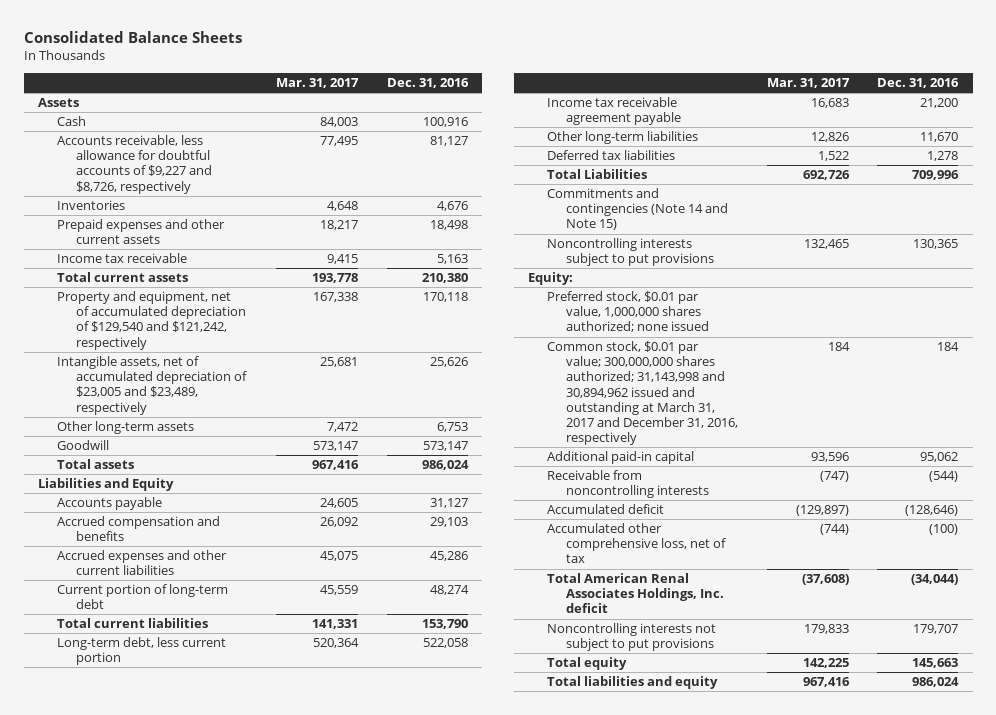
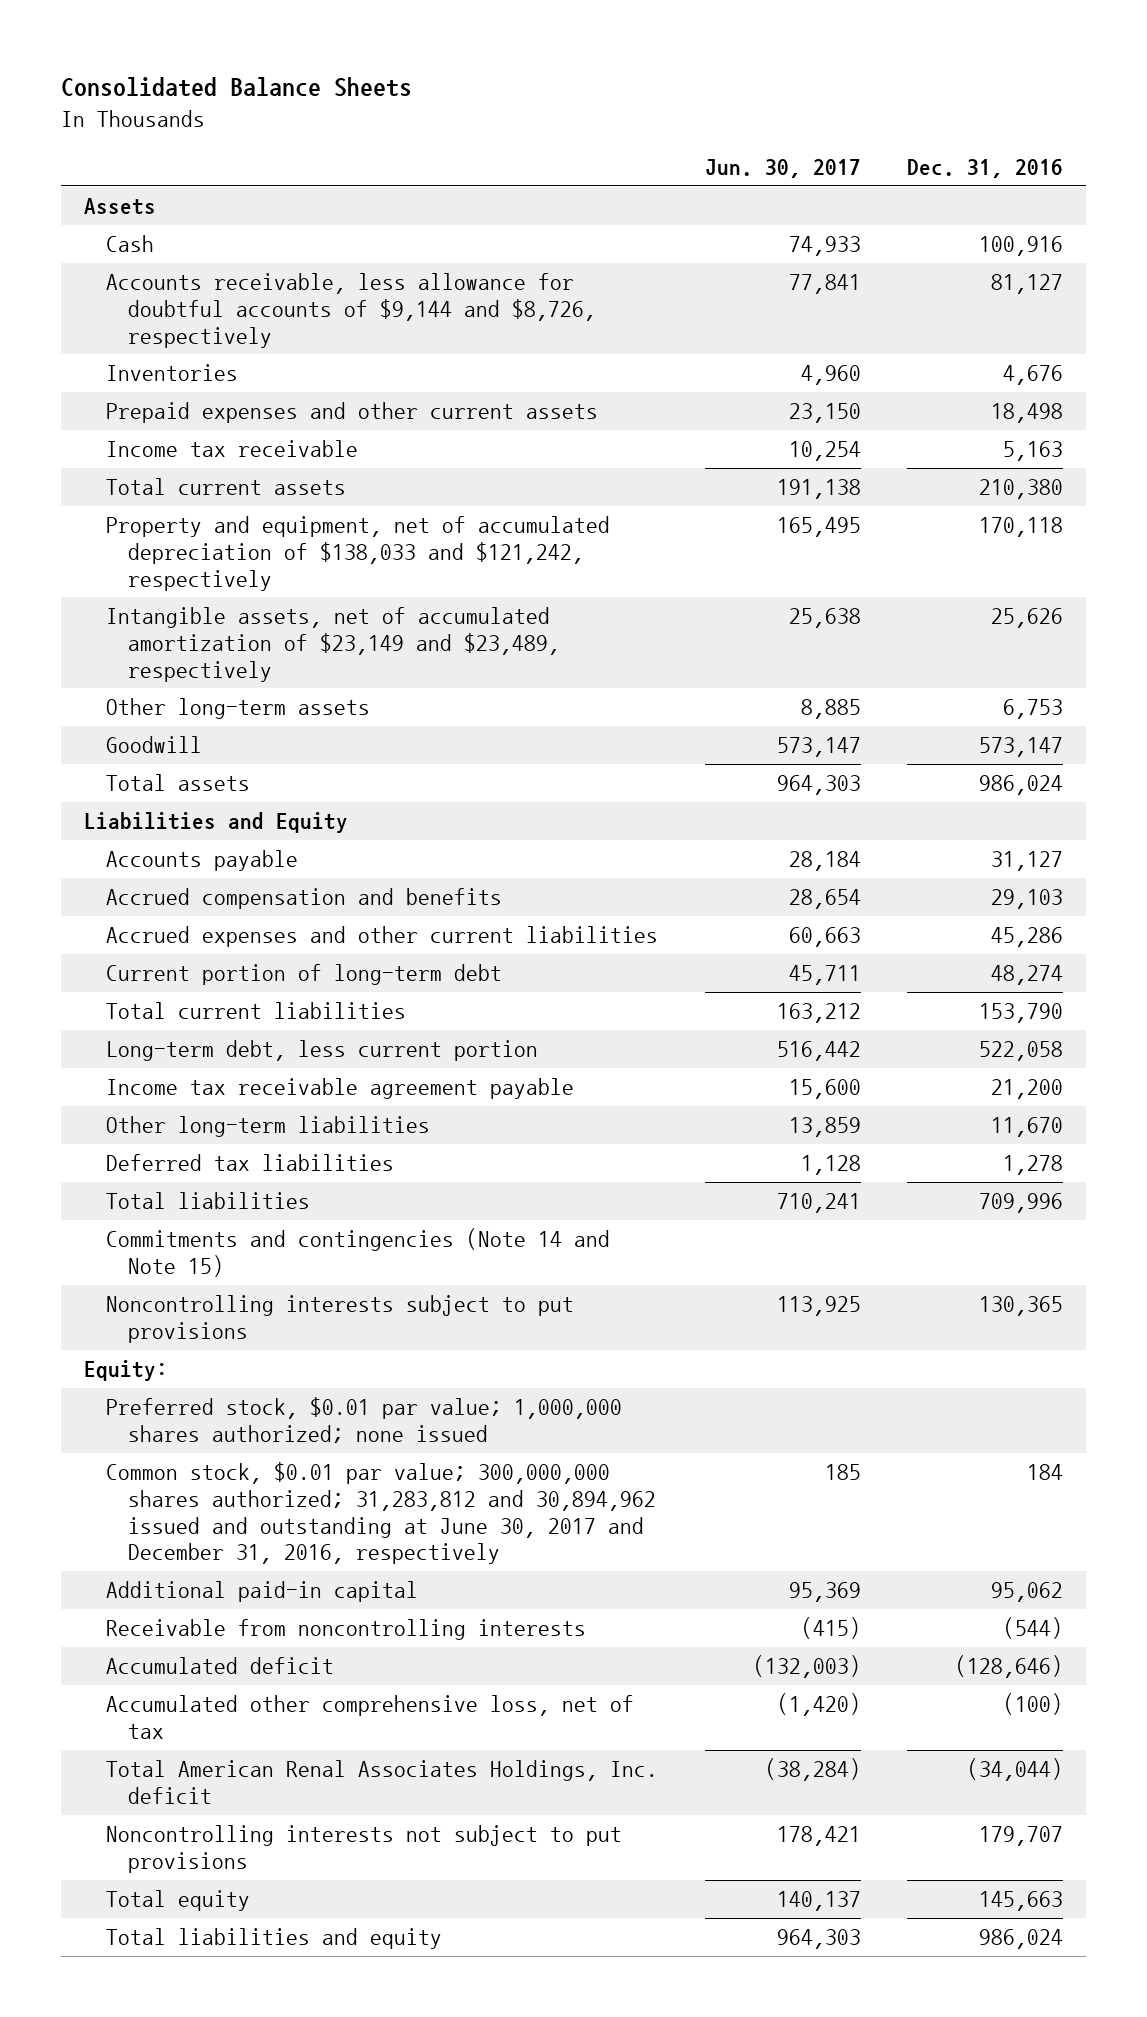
[276,78,360,89] Mar. 31, 2017 -> none
none -> [704,158,861,178] Jun. 30, 2017
[56,135,212,194] Accounts receivable, less allowance for doubtful accounts of $9,227 and $8,726, respectively -> [106,272,597,348] Accounts receivable, less allowance for doubtful accounts of $9,144 and $8,726, respectively
[56,291,246,350] Property and equipment, net of accumulated depreciation of $129,540 and $121,242, respectively -> [106,515,611,591] Property and equipment, net of accumulated depreciation of $138,033 and $121,242, respectively
[56,356,247,415] Intangible assets, net of accumulated depreciation of $23,005 and $23,489, respectively -> [106,606,561,682] Intangible assets, net of accumulated amortization of $23,149 and $23,489, respectively
[547,169,648,180] Total Liabilities -> [106,1191,311,1209] Total liabilities
[547,291,709,333] Preferred stock, $0.01 par value, 1,000,000 shares authorized; none issued -> [106,1396,623,1443] Preferred stock, $0.01 par value; 1,000,000 shares authorized; none issued
[547,341,738,446] Common stock, $0.01 par value; 300,000,000 shares authorized; 31,143,998 and 30,894,962 issued and outstanding at March 31, 2017 and December 31, 2016, respectively -> [106,1461,657,1565] Common stock, $0.01 par value; 300,000,000 shares authorized; 31,283,812 and 30,894,962 issued and outstanding at June 30, 2017 and December 31, 2016, respectively

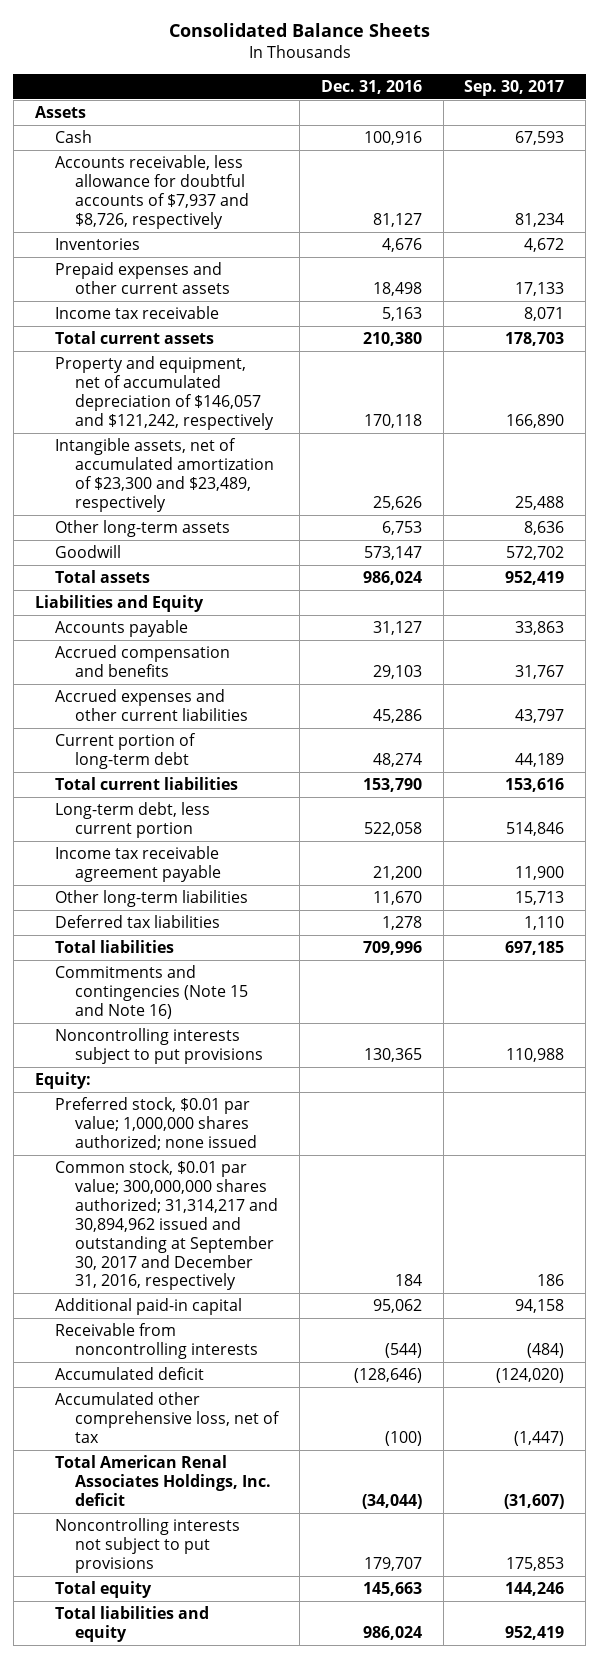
[704,158,861,178] Jun. 30, 2017 -> none
none -> [464,79,565,96] Sep. 30, 2017
[106,272,597,348] Accounts receivable, less allowance for doubtful accounts of $9,144 and $8,726, respectively -> [55,154,250,229] Accounts receivable, less allowance for doubtful accounts of $7,937 and $8,726, respectively
[106,515,611,591] Property and equipment, net of accumulated depreciation of $138,033 and $121,242, respectively -> [55,355,275,430] Property and equipment, net of accumulated depreciation of $146,057 and $121,242, respectively
[106,606,561,682] Intangible assets, net of accumulated amortization of $23,149 and $23,489, respectively -> [55,437,275,512] Intangible assets, net of accumulated amortization of $23,300 and $23,489, respectively
[106,1227,611,1277] Commitments and contingencies (Note 14 and Note 15) -> [55,964,249,1019] Commitments and contingencies (Note 15 and Note 16)
[106,1461,657,1565] Common stock, $0.01 par value; 300,000,000 shares authorized; 31,283,812 and 30,894,962 issued and outstanding at June 30, 2017 and December 31, 2016, respectively -> [55,1159,279,1291] Common stock, $0.01 par value; 300,000,000 shares authorized; 31,314,217 and 30,894,962 issued and outstanding at September 30, 2017 and December 31, 2016, respectively

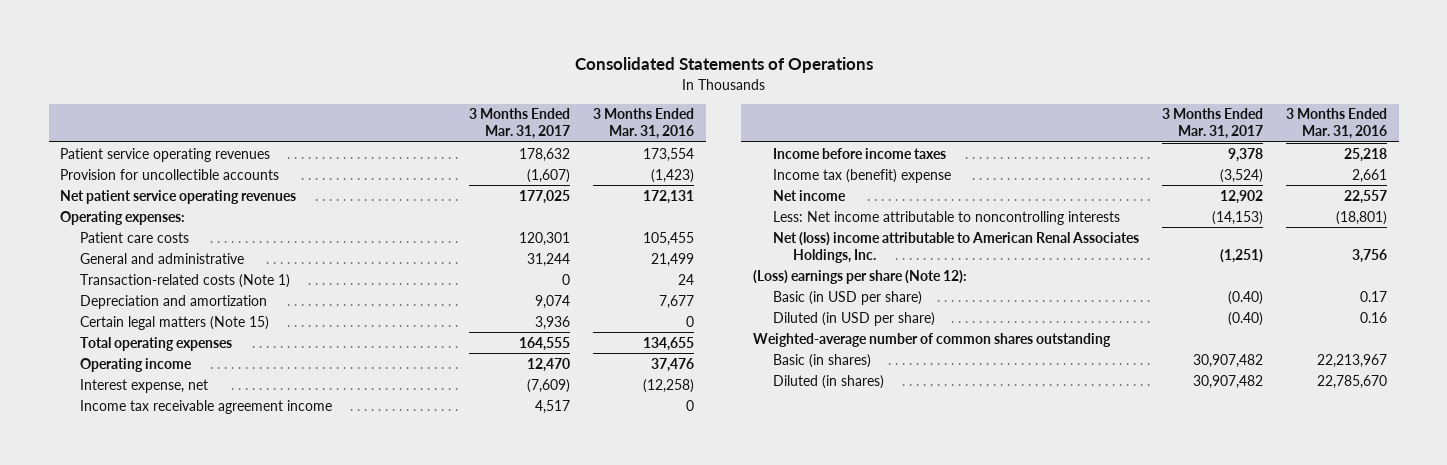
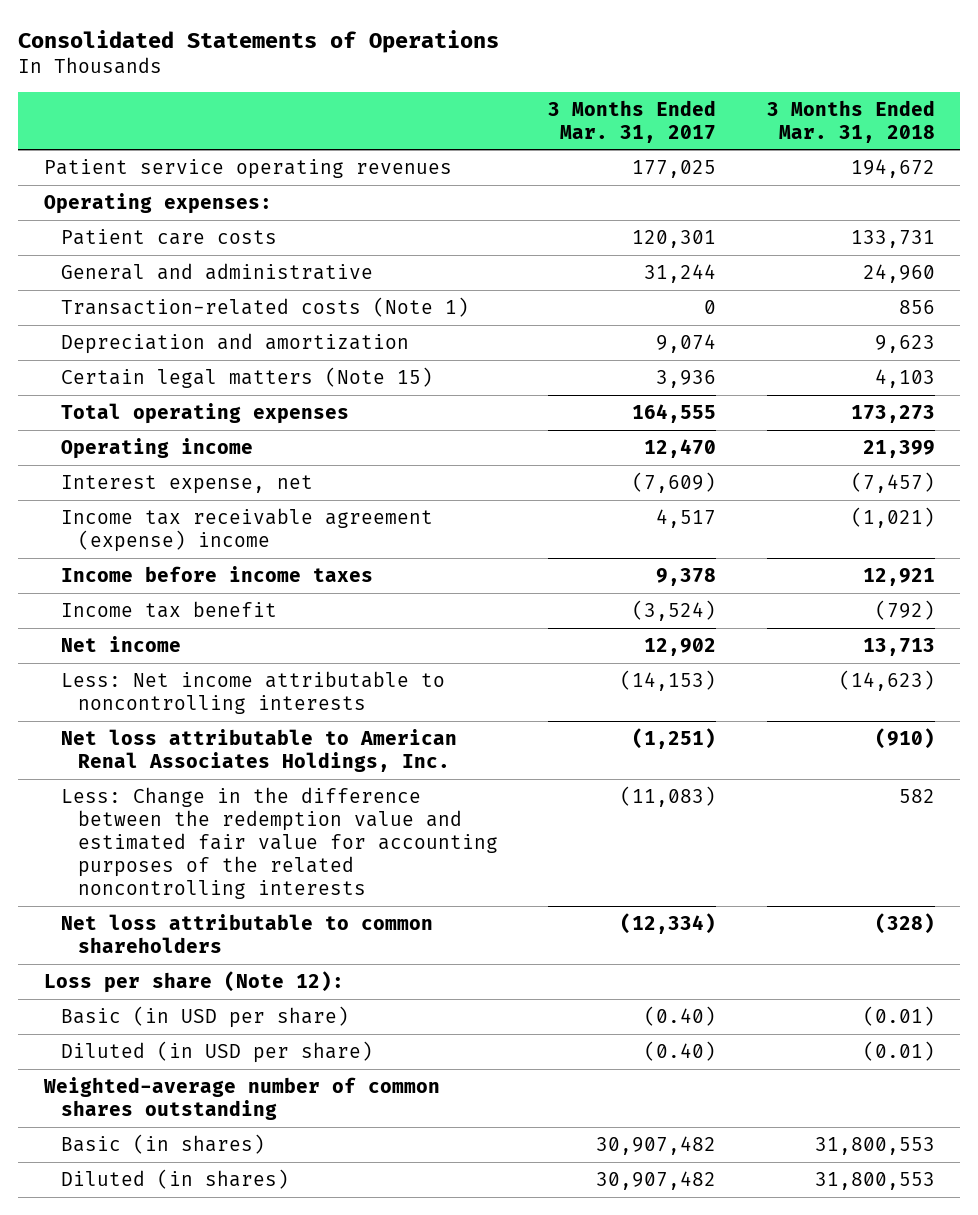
[593,108,695,140] 3 Months Ended Mar. 31, 2016 -> none
none -> [766,99,935,143] 3 Months Ended Mar. 31, 2018
[60,168,280,180] Provision for uncollectible accounts -> none
[60,189,297,204] Net patient service operating revenues -> none
[519,147,571,162] 178,632 -> [632,159,717,178] 177,025
[79,399,332,414] Income tax receivable agreement income -> [60,507,433,552] Income tax receivable agreement (expense) income
[772,168,951,183] Income tax (benefit) expense -> [60,600,277,618] Income tax benefit
[772,231,1139,263] Net (loss) income attributable to American Renal Associates Holdings, Inc. -> [60,728,457,772] Net loss attributable to American Renal Associates Holdings, Inc.
none -> [60,786,499,900] Less: Change in the difference between the redemption value and estimated fair value for accounting purposes of the related noncontrolling interests
none -> [60,913,433,953] Net loss attributable to common shareholders
[752,269,967,284] (Loss) earnings per share (Note 12): -> [43,970,344,993] Loss per share (Note 12):

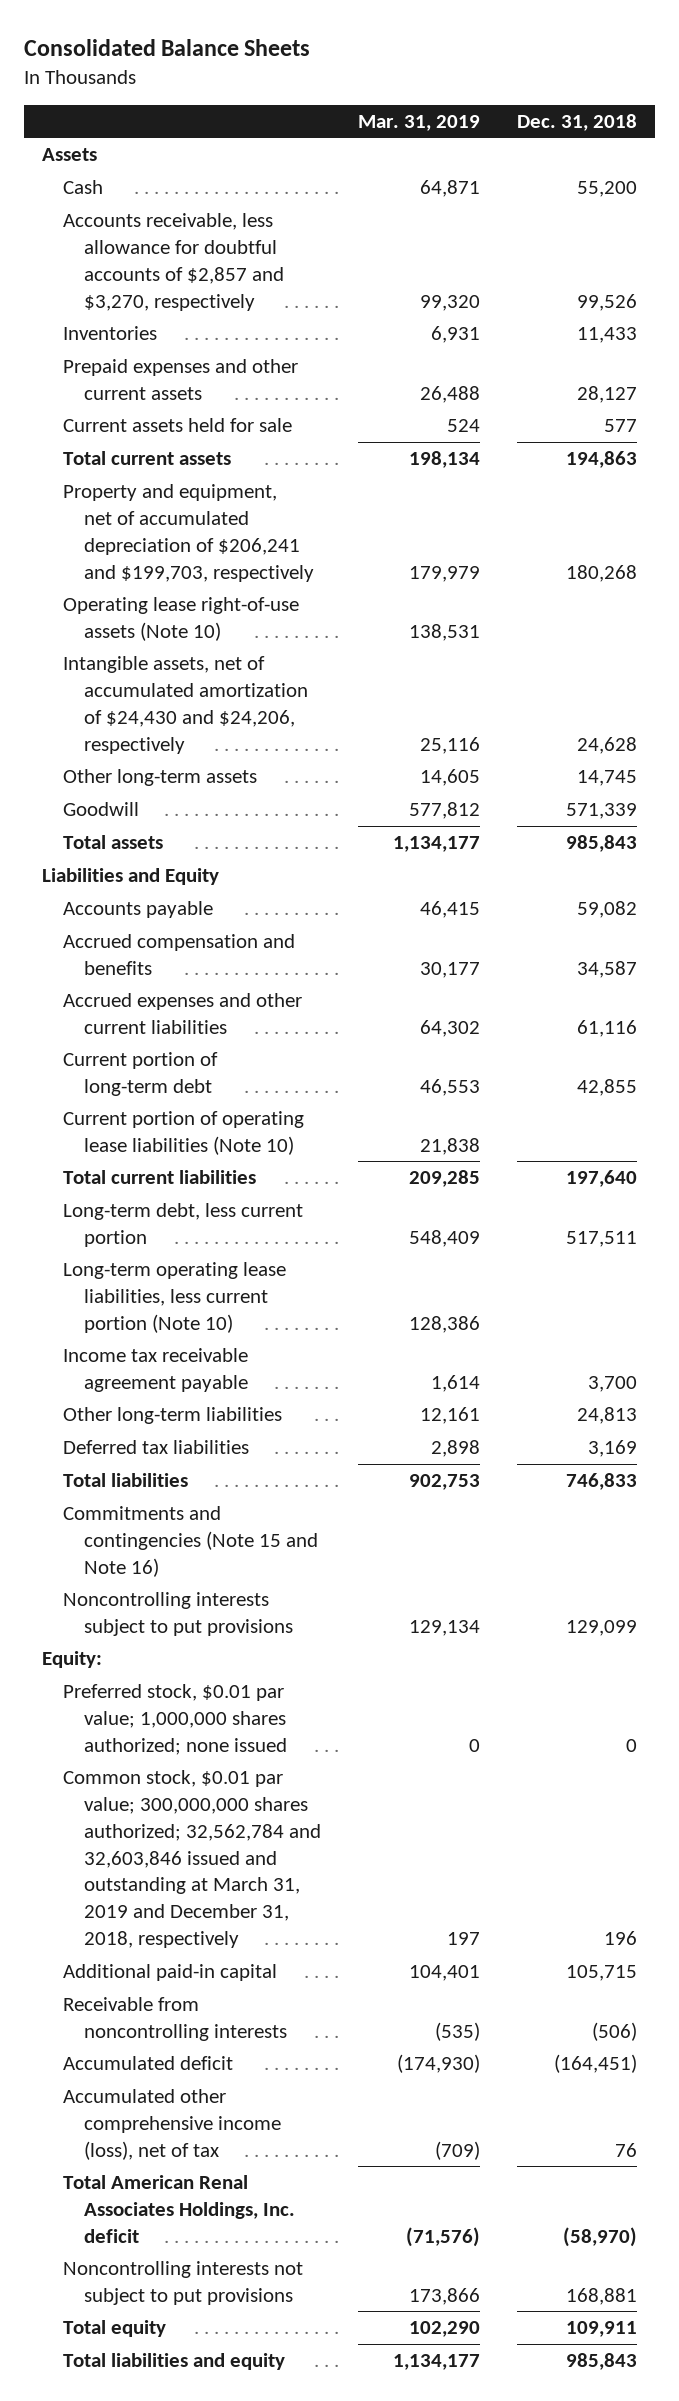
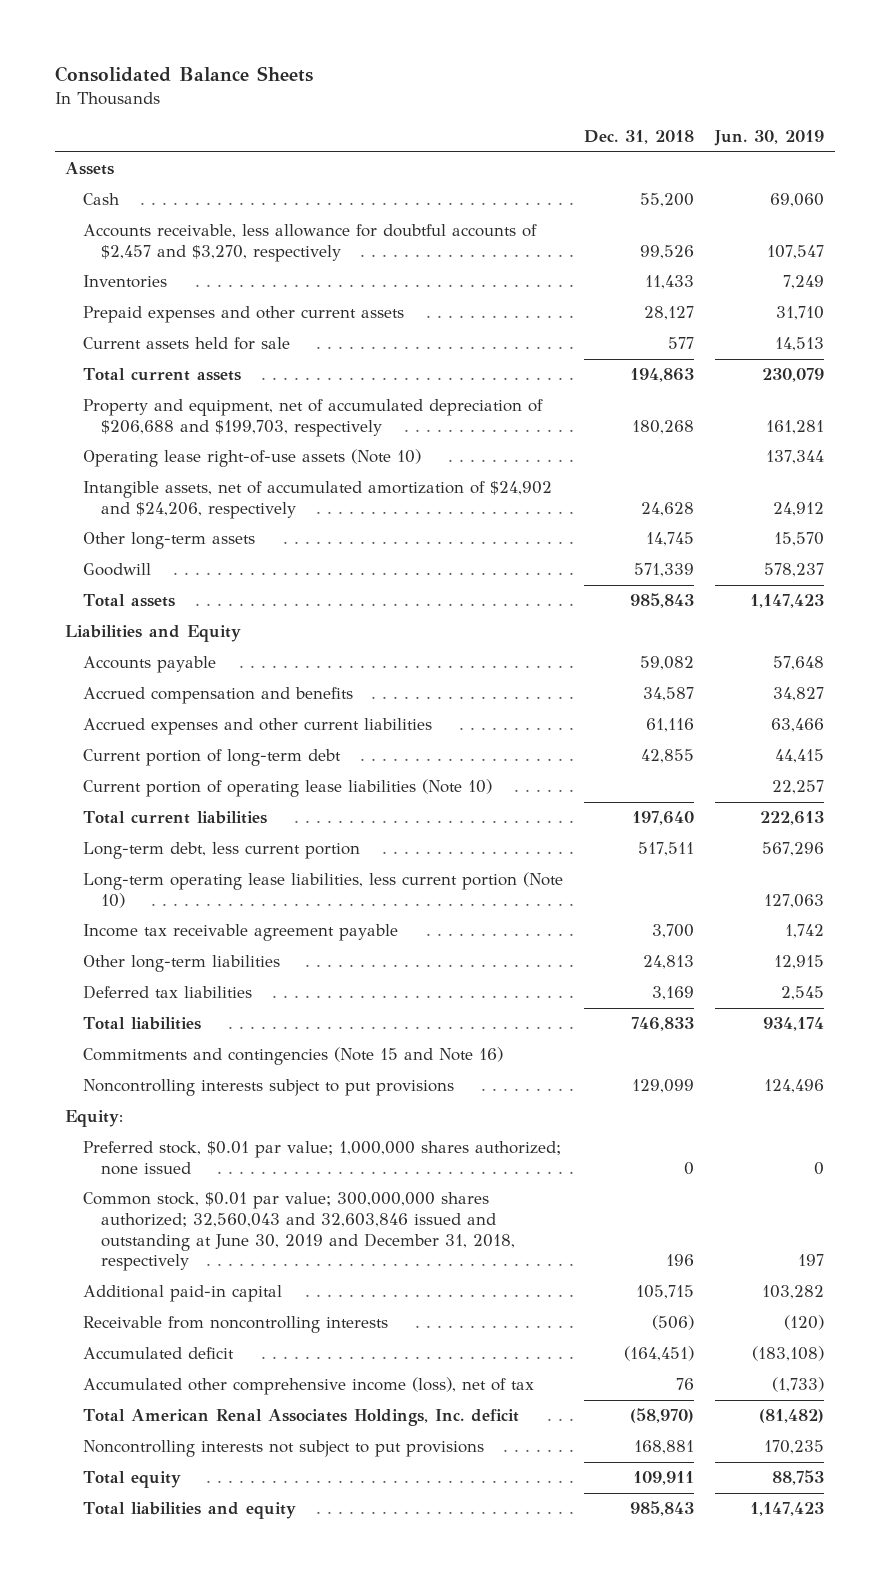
[357,114,480,131] Mar. 31, 2019 -> none
none -> [714,130,825,147] Jun. 30, 2019
[63,213,285,311] Accounts receivable, less allowance for doubtful accounts of $2,857 and $3,270, respectively -> [83,224,538,262] Accounts receivable, less allowance for doubtful accounts of $2,457 and $3,270, respectively
[63,484,315,582] Property and equipment, net of accumulated depreciation of $206,241 and $199,703, respectively -> [83,399,544,437] Property and equipment, net of accumulated depreciation of $206,688 and $199,703, respectively
[63,656,309,754] Intangible assets, net of accumulated amortization of $24,430 and $24,206, respectively -> [83,481,553,519] Intangible assets, net of accumulated amortization of $24,902 and $24,206, respectively
[63,1770,322,1949] Common stock, $0.01 par value; 300,000,000 shares authorized; 32,562,784 and 32,603,846 issued and outstanding at March 31, 2019 and December 31, 2018, respectively -> [83,1192,515,1272] Common stock, $0.01 par value; 300,000,000 shares authorized; 32,560,043 and 32,603,846 issued and outstanding at June 30, 2019 and December 31, 2018, respectively

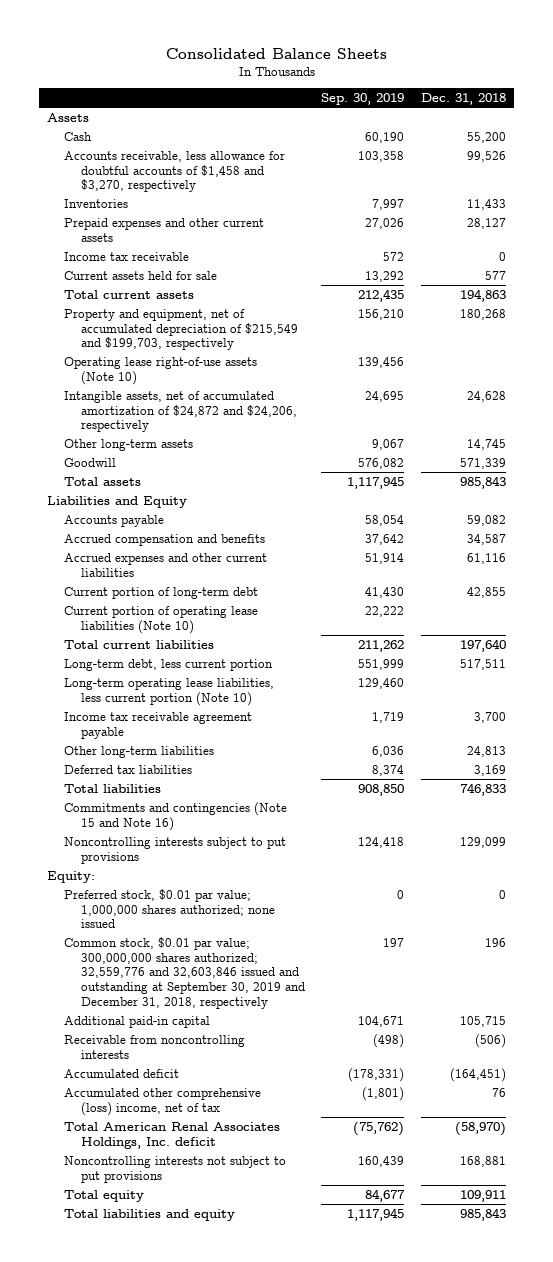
[714,130,825,147] Jun. 30, 2019 -> none
none -> [321,93,405,106] Sep. 30, 2019
[83,224,538,262] Accounts receivable, less allowance for doubtful accounts of $2,457 and $3,270, respectively -> [64,150,286,193] Accounts receivable, less allowance for doubtful accounts of $1,458 and $3,270, respectively
none -> [64,251,190,261] Income tax receivable
[83,399,544,437] Property and equipment, net of accumulated depreciation of $206,688 and $199,703, respectively -> [64,308,298,351] Property and equipment, net of accumulated depreciation of $215,549 and $199,703, respectively
[83,481,553,519] Intangible assets, net of accumulated amortization of $24,902 and $24,206, respectively -> [64,390,297,433] Intangible assets, net of accumulated amortization of $24,872 and $24,206, respectively
[83,1192,515,1272] Common stock, $0.01 par value; 300,000,000 shares authorized; 32,560,043 and 32,603,846 issued and outstanding at June 30, 2019 and December 31, 2018, respectively -> [64,936,305,1010] Common stock, $0.01 par value; 300,000,000 shares authorized; 32,559,776 and 32,603,846 issued and outstanding at September 30, 2019 and December 31, 2018, respectively
[83,1377,535,1396] Accumulated other comprehensive income (loss), net of tax -> [64,1087,262,1116] Accumulated other comprehensive (loss) income, net of tax

